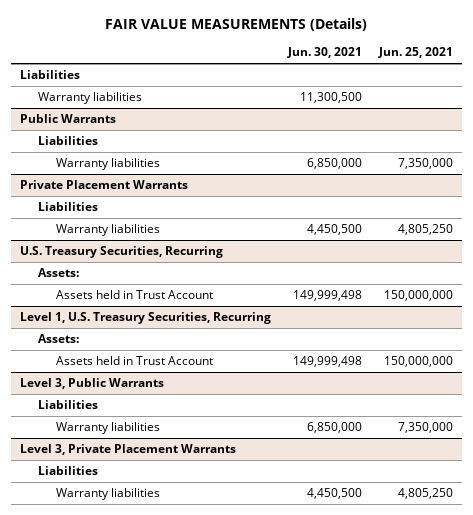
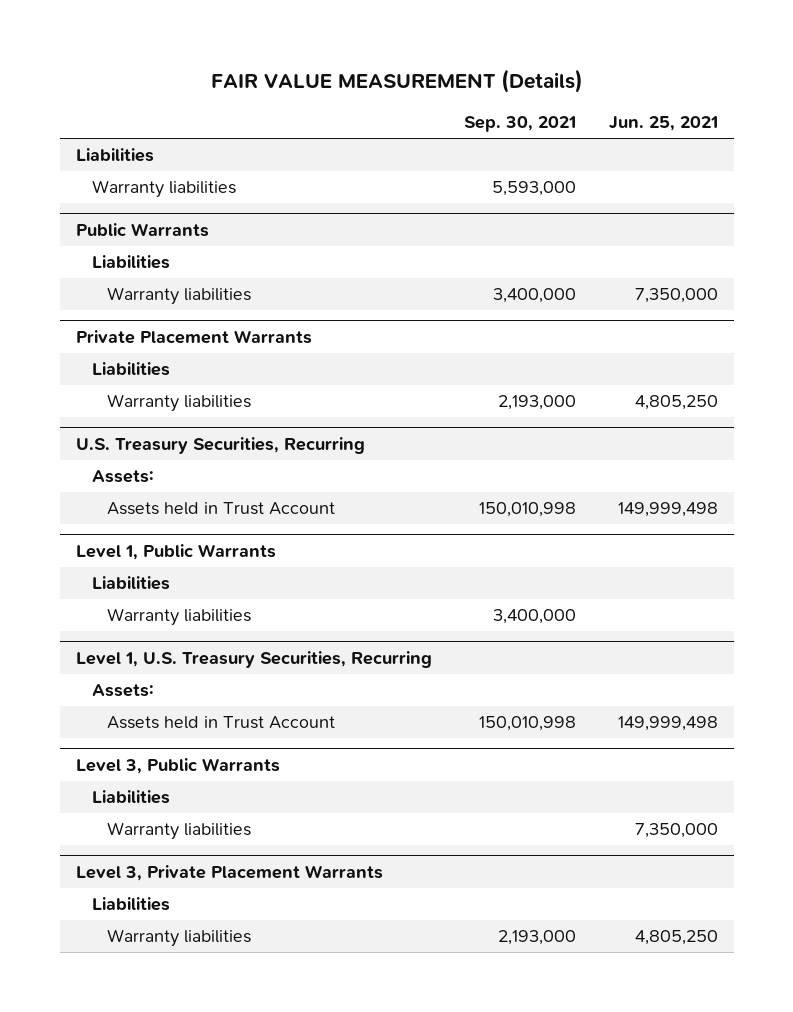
[105,18,368,32] FAIR VALUE MEASUREMENTS (Details) -> [210,68,583,93] FAIR VALUE MEASUREMENT (Details)
[286,47,362,59] Jun. 30, 2021 -> none
none -> [464,116,577,133] Sep. 30, 2021
[384,290,454,302] 150,000,000 -> [617,502,718,518] 149,999,498
none -> [75,544,276,561] Level 1, Public Warrants
none -> [91,576,170,591] Liabilities
none -> [107,608,252,627] Warranty liabilities
[384,356,454,368] 150,000,000 -> [617,716,718,732] 149,999,498

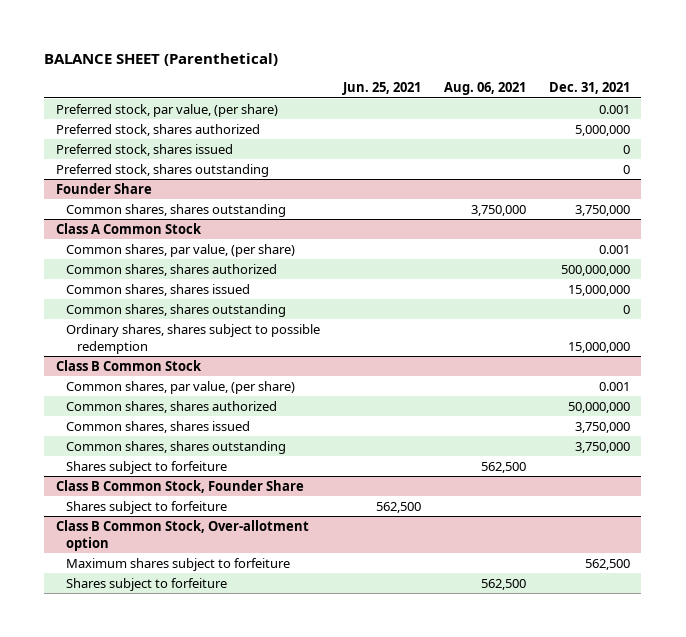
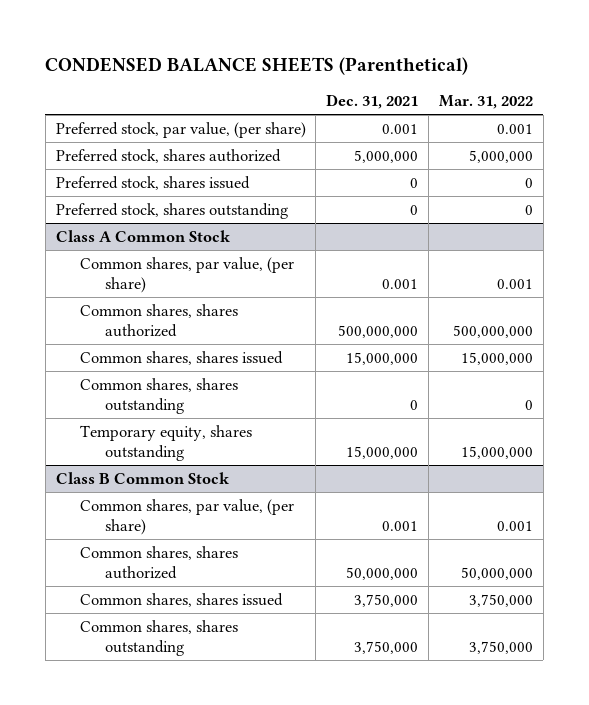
[44,53,279,67] BALANCE SHEET (Parenthetical) -> [45,56,469,75] CONDENSED BALANCE SHEETS (Parenthetical)
[342,82,422,96] Jun. 25, 2021 -> none
[444,82,527,96] Aug. 06, 2021 -> none
none -> [439,95,534,110] Mar. 31, 2022
[55,182,152,194] Founder Share -> none
[66,203,287,217] Common shares, shares outstanding -> none
[66,323,321,354] Ordinary shares, shares subject to possible redemption -> [80,424,253,461] Temporary equity, shares outstanding
[66,460,228,474] Shares subject to forfeiture -> none
[55,479,304,493] Class B Common Stock, Founder Share -> none
[66,500,228,514] Shares subject to forfeiture -> none
[55,519,309,551] Class B Common Stock, Over-allotment option -> none
[66,557,291,571] Maximum shares subject to forfeiture -> none
[66,577,228,591] Shares subject to forfeiture -> none

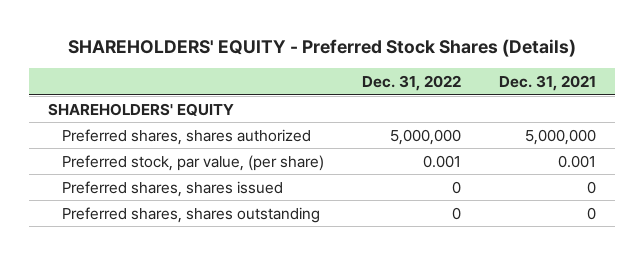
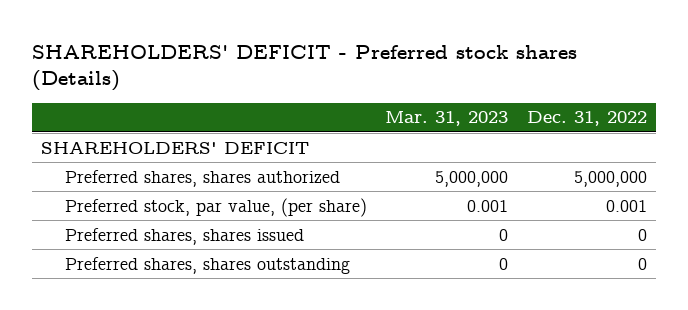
[67,38,576,57] SHAREHOLDERS' EQUITY - Preferred Stock Shares (Details) -> [31,44,577,92] SHAREHOLDERS' DEFICIT - Preferred stock shares (Details)
[499,74,597,91] Dec. 31, 2021 -> none
none -> [385,111,509,127] Mar. 31, 2023
[47,102,234,116] SHAREHOLDERS' EQUITY -> [40,141,309,154] SHAREHOLDERS' DEFICIT

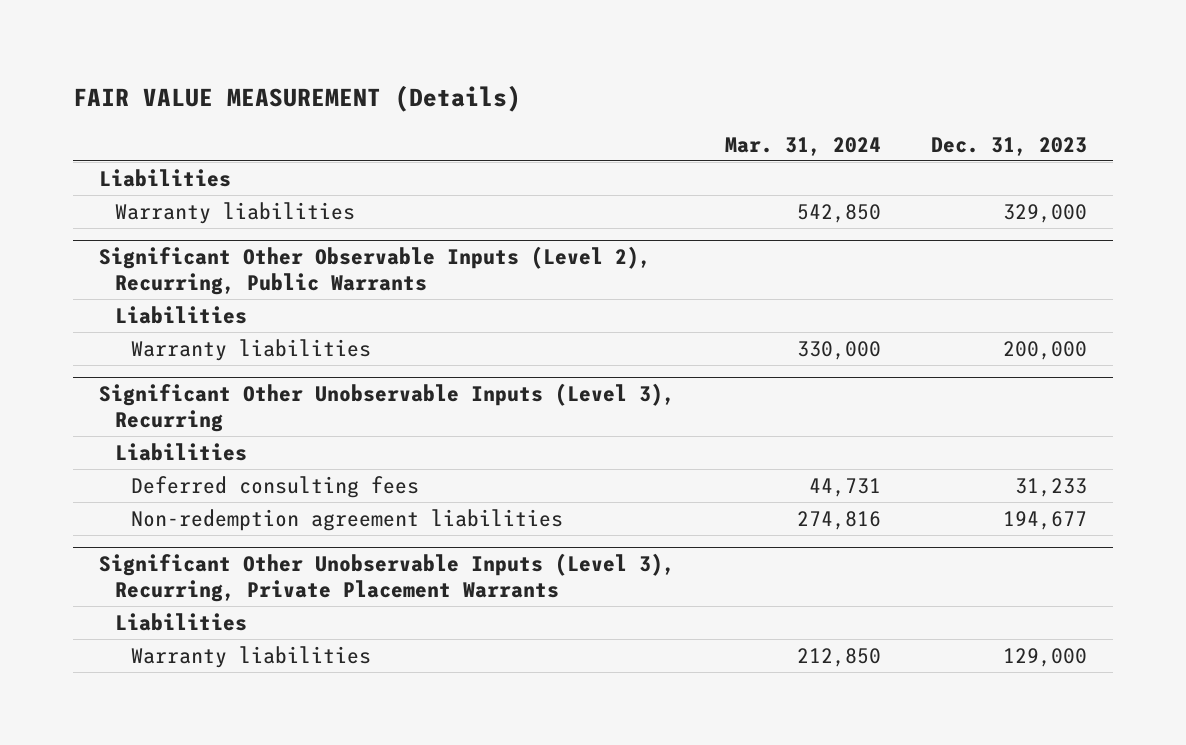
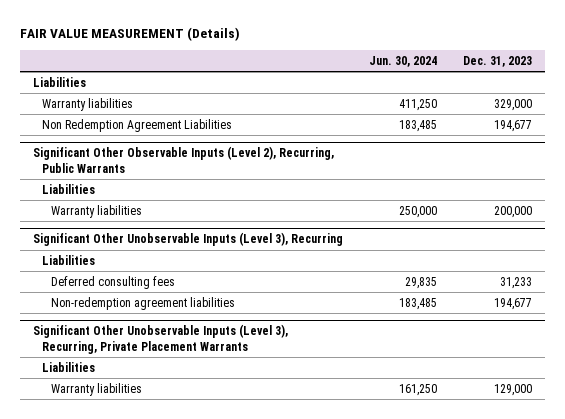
[725,136,882,156] Mar. 31, 2024 -> none
none -> [368,55,437,67] Jun. 30, 2024
none -> [41,118,232,132] Non Redemption Agreement Liabilities

